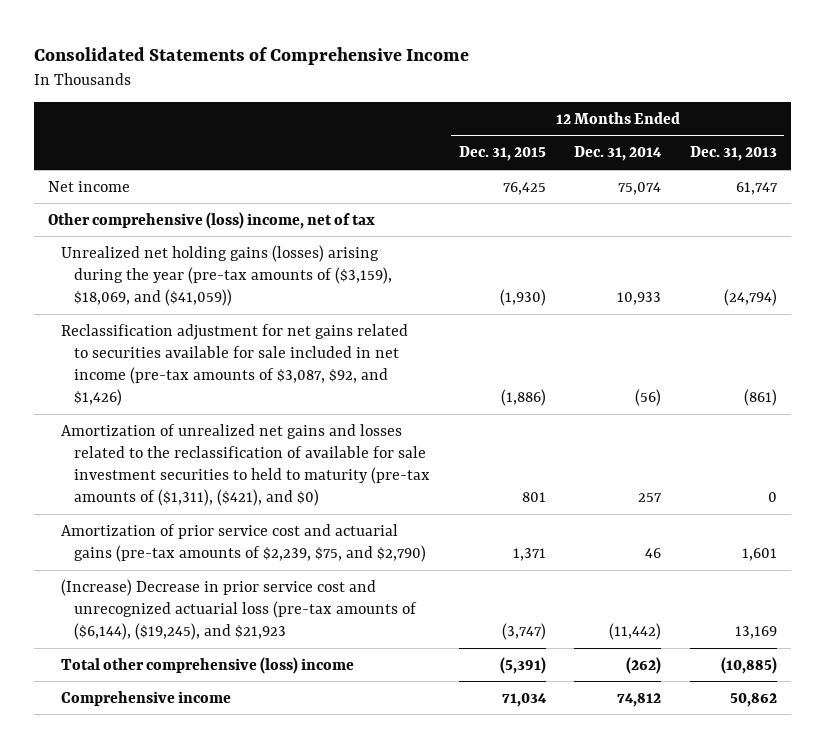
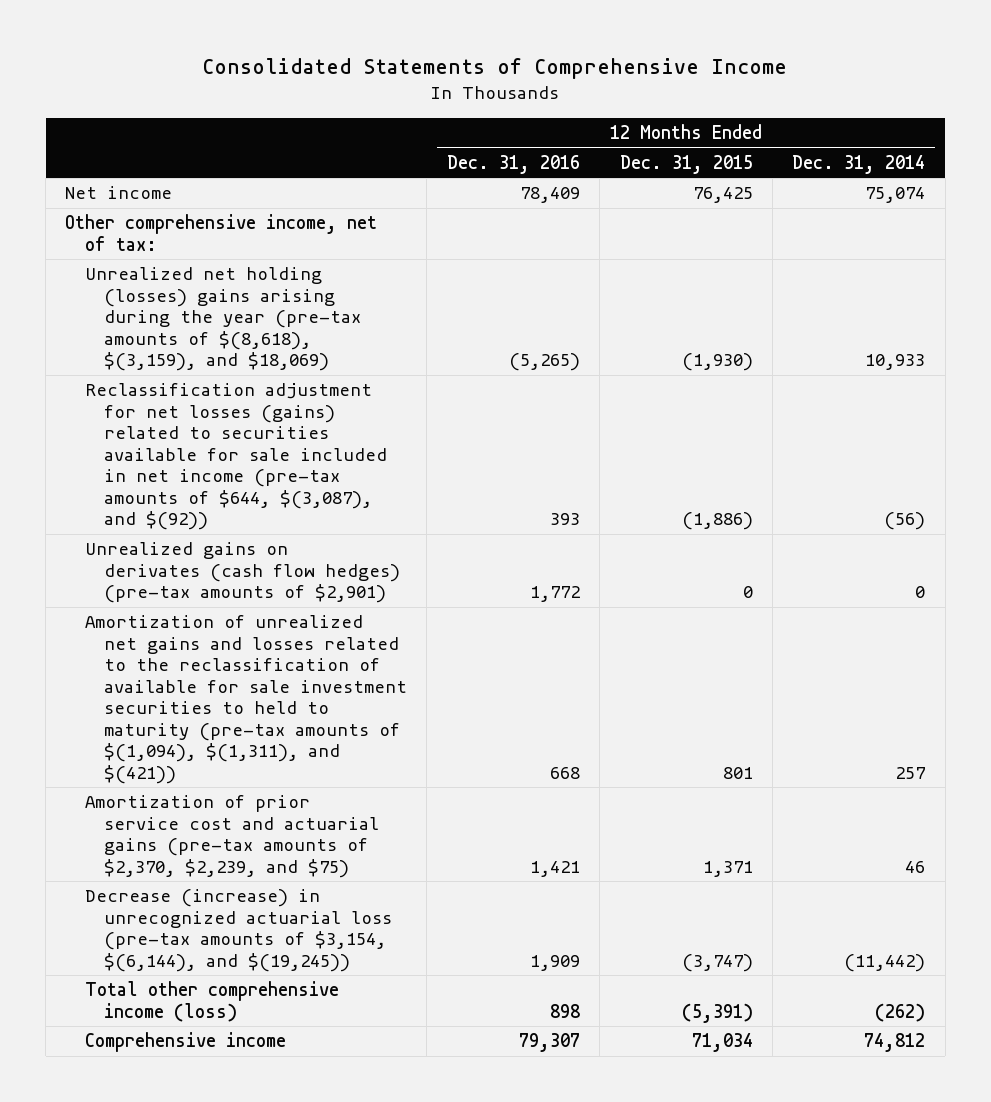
[689,146,777,162] Dec. 31, 2013 -> none
none -> [446,154,580,174] Dec. 31, 2016
[47,211,375,229] Other comprehensive (loss) income, net of tax -> [65,214,378,251] Other comprehensive income, net of tax:
[60,244,392,307] Unrealized net holding gains (losses) arising during the year (pre-tax amounts of ($3,159), $18,069, and ($41,059)) -> [84,267,361,372] Unrealized net holding (losses) gains arising during the year (pre-tax amounts of $(8,618), $(3,159), and $18,069)
[60,323,408,407] Reclassification adjustment for net gains related to securities available for sale included in net income (pre-tax amounts of $3,087, $92, and $1,426) -> [84,383,387,531] Reclassification adjustment for net losses (gains) related to securities available for sale included in net income (pre-tax amounts of $644, $(3,087), and $(92))
none -> [84,542,400,604] Unrealized gains on derivates (cash flow hedges) (pre-tax amounts of $2,901)
[60,423,430,507] Amortization of unrealized net gains and losses related to the reclassification of available for sale investment securities to held to maturity (pre-tax amounts of ($1,311), ($421), and $0) -> [84,615,407,784] Amortization of unrealized net gains and losses related to the reclassification of available for sale investment securities to held to maturity (pre-tax amounts of $(1,094), $(1,311), and $(421))
[60,523,426,562] Amortization of prior service cost and actuarial gains (pre-tax amounts of $2,239, $75, and $2,790) -> [84,795,379,878] Amortization of prior service cost and actuarial gains (pre-tax amounts of $2,370, $2,239, and $75)
[60,578,417,641] (Increase) Decrease in prior service cost and unrecognized actuarial loss (pre-tax amounts of ($6,144), ($19,245), and $21,923 -> [84,889,392,972] Decrease (increase) in unrecognized actuarial loss (pre-tax amounts of $3,154, $(6,144), and $(19,245))
[60,656,354,674] Total other comprehensive (loss) income -> [84,981,339,1022] Total other comprehensive income (loss)

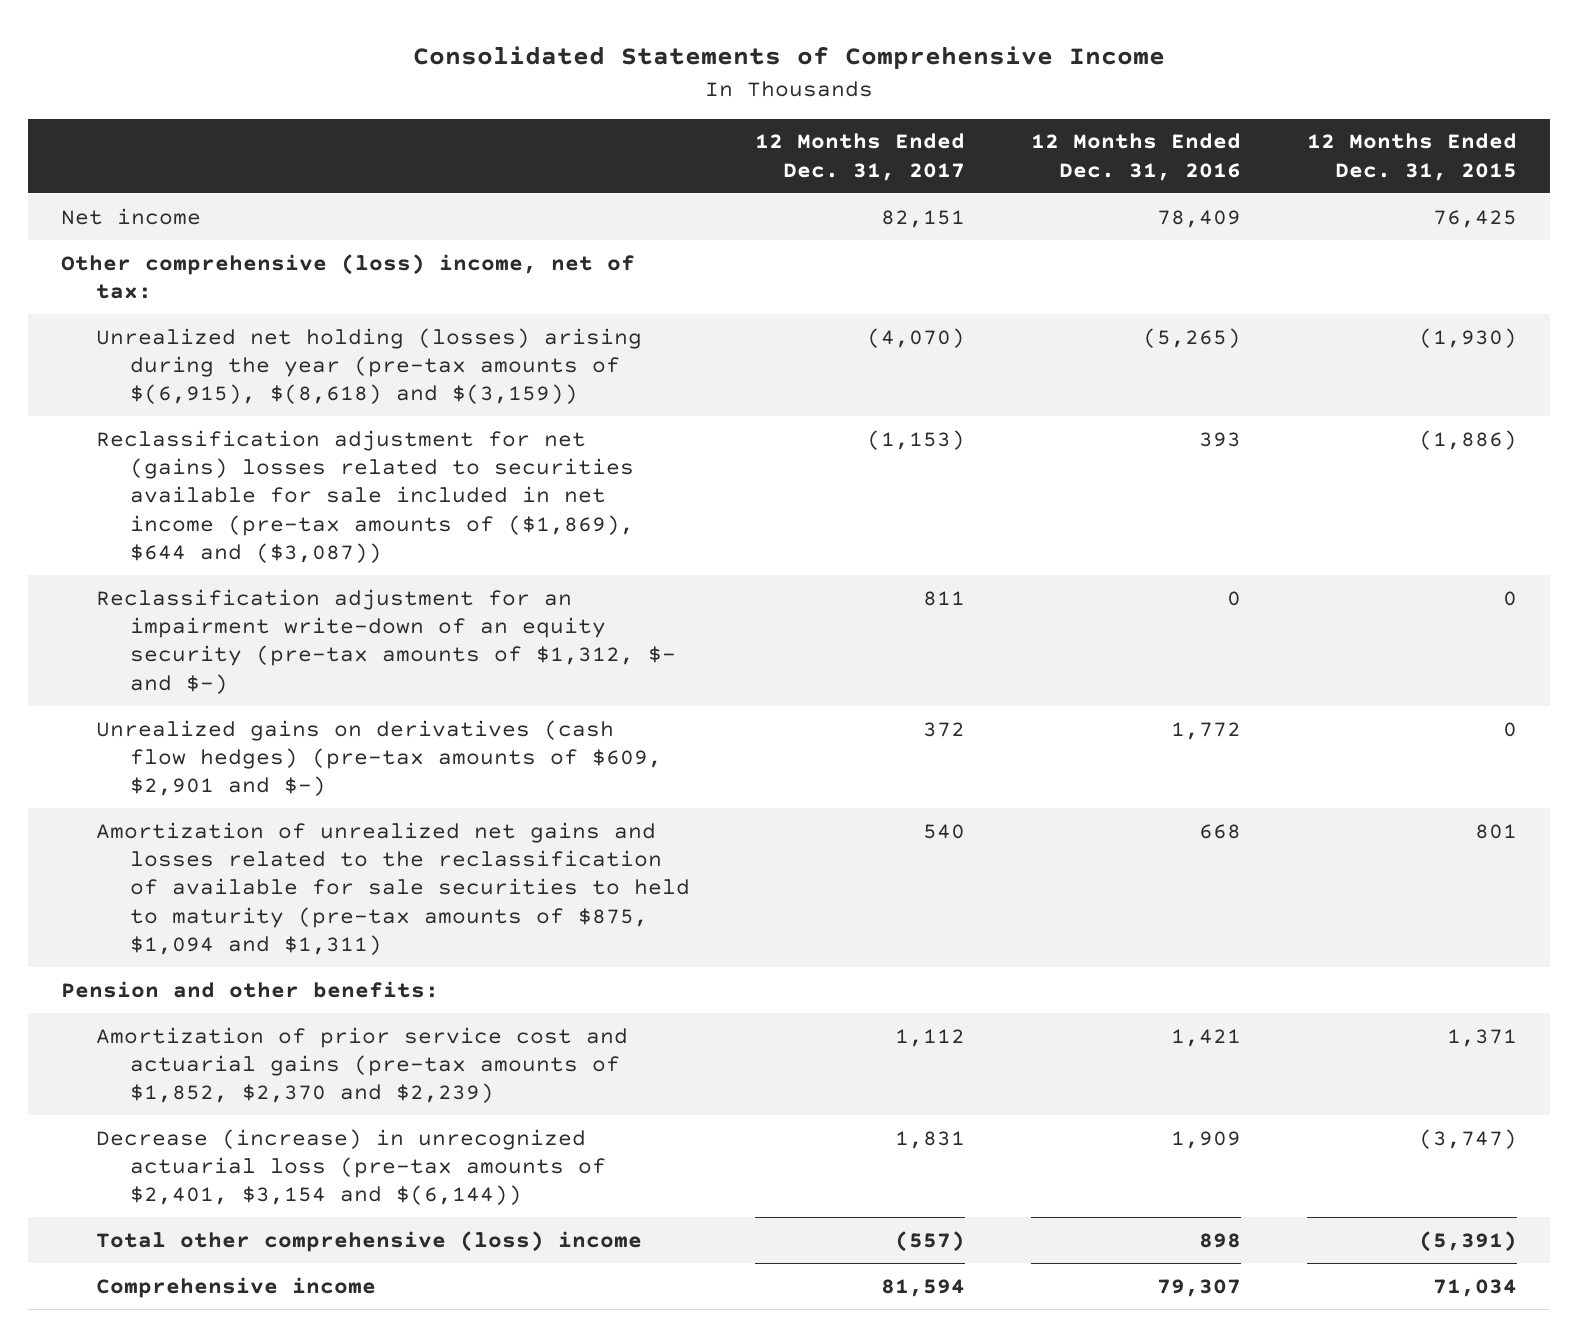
[792,154,926,174] Dec. 31, 2014 -> none
none -> [755,133,966,181] 12 Months Ended Dec. 31, 2017
[65,214,378,251] Other comprehensive income, net of tax: -> [61,253,636,300] Other comprehensive (loss) income, net of tax:
[84,267,361,372] Unrealized net holding (losses) gains arising during the year (pre-tax amounts of $(8,618), $(3,159), and $18,069) -> [95,327,642,405] Unrealized net holding (losses) arising during the year (pre-tax amounts of $(6,915), $(8,618) and $(3,159))
[84,383,387,531] Reclassification adjustment for net losses (gains) related to securities available for sale included in net income (pre-tax amounts of $644, $(3,087), and $(92)) -> [95,429,634,563] Reclassification adjustment for net (gains) losses related to securities available for sale included in net income (pre-tax amounts of ($1,869), $644 and ($3,087))
none -> [95,588,676,694] Reclassification adjustment for an impairment write-down of an equity security (pre-tax amounts of $1,312, $- and $-)
[84,542,400,604] Unrealized gains on derivates (cash flow hedges) (pre-tax amounts of $2,901) -> [95,719,662,797] Unrealized gains on derivatives (cash flow hedges) (pre-tax amounts of $609, $2,901 and $-)
[84,615,407,784] Amortization of unrealized net gains and losses related to the reclassification of available for sale investment securities to held to maturity (pre-tax amounts of $(1,094), $(1,311), and $(421)) -> [95,821,690,955] Amortization of unrealized net gains and losses related to the reclassification of available for sale securities to held to maturity (pre-tax amounts of $875, $1,094 and $1,311)
none -> [61,980,440,998] Pension and other benefits:
[84,795,379,878] Amortization of prior service cost and actuarial gains (pre-tax amounts of $2,370, $2,239, and $75) -> [95,1026,628,1104] Amortization of prior service cost and actuarial gains (pre-tax amounts of $1,852, $2,370 and $2,239)
[84,889,392,972] Decrease (increase) in unrecognized actuarial loss (pre-tax amounts of $3,154, $(6,144), and $(19,245)) -> [95,1128,606,1206] Decrease (increase) in unrecognized actuarial loss (pre-tax amounts of $2,401, $3,154 and $(6,144))
[84,981,339,1022] Total other comprehensive income (loss) -> [95,1230,642,1252] Total other comprehensive (loss) income

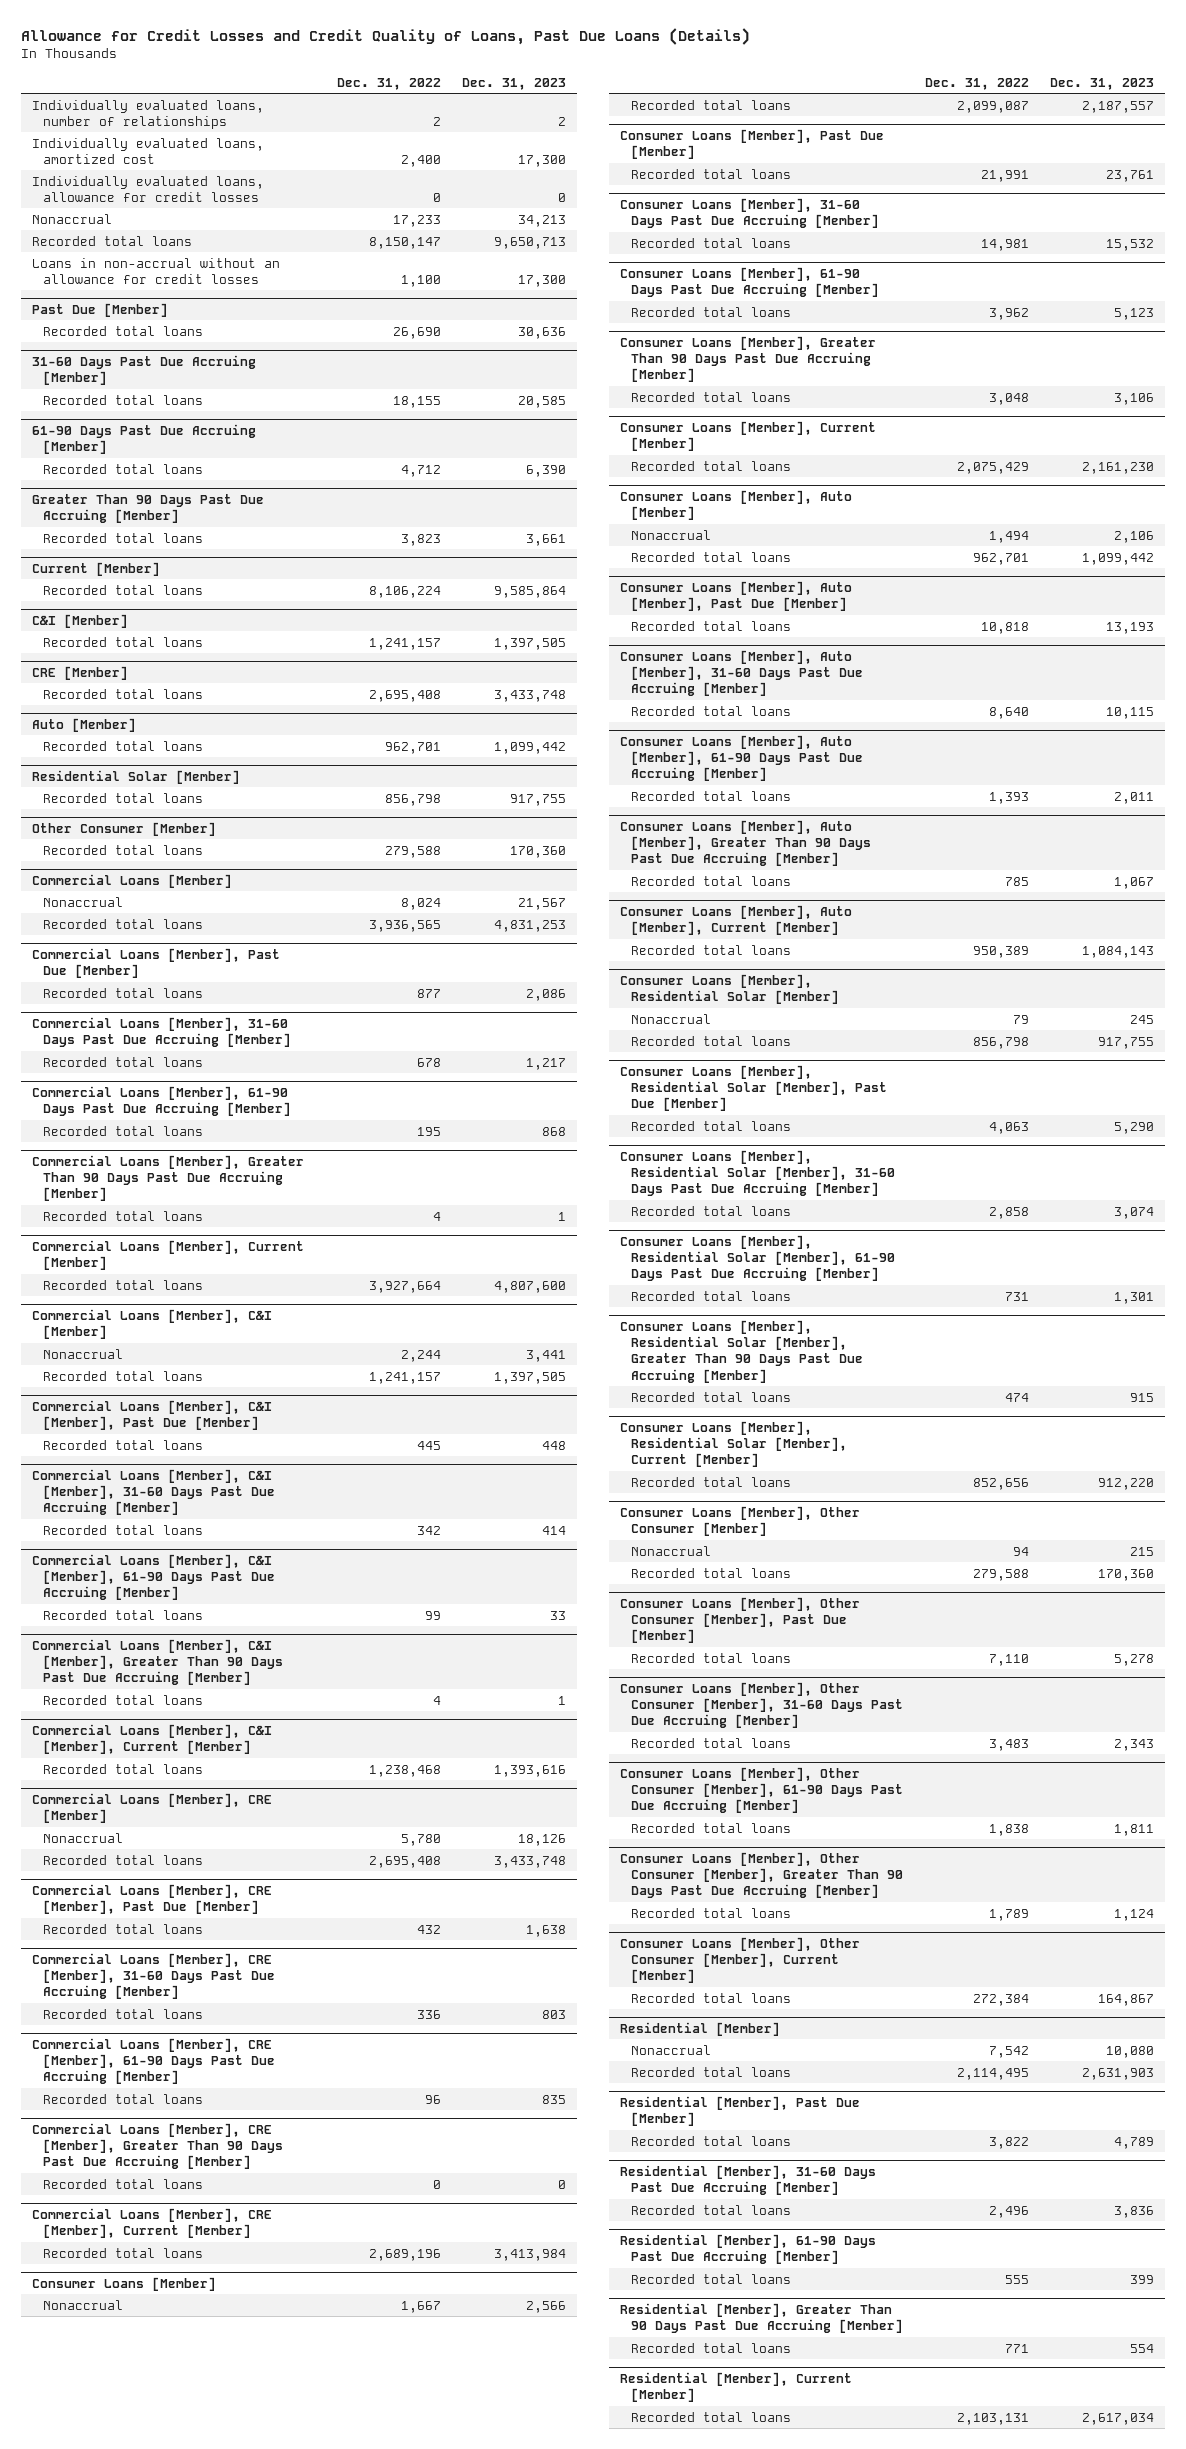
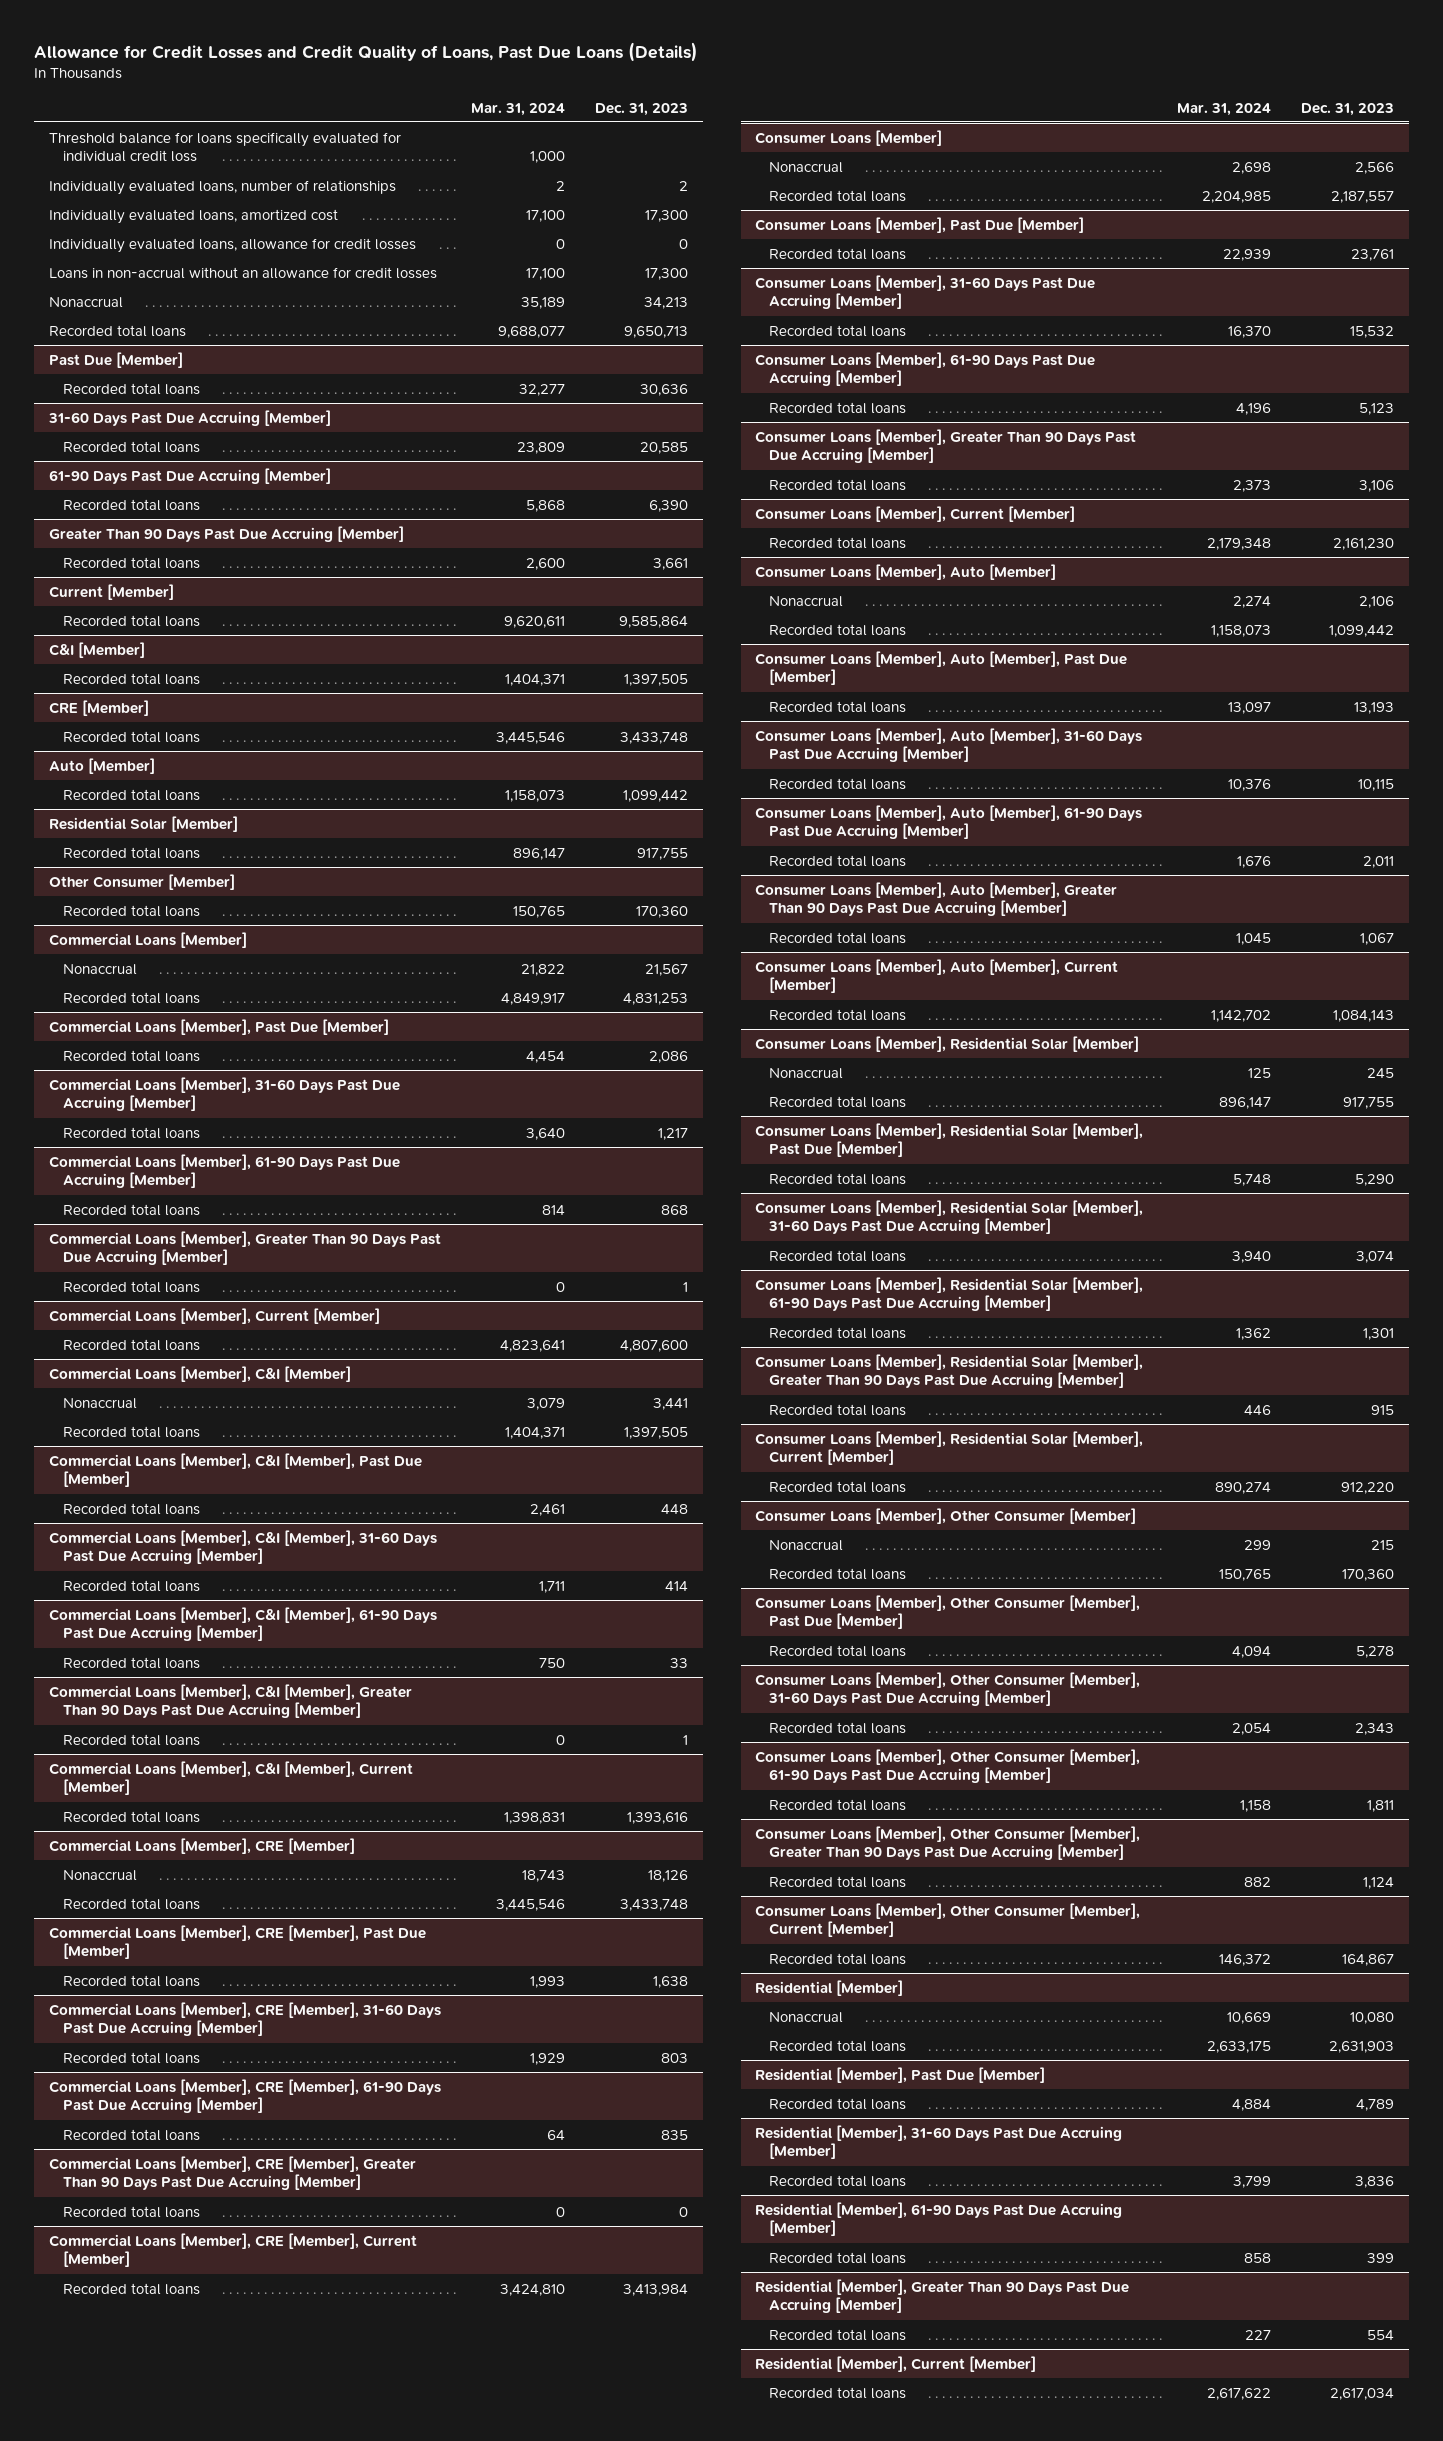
[336,77,441,90] Dec. 31, 2022 -> none
none -> [470,102,565,116] Mar. 31, 2024
none -> [49,131,402,163] Threshold balance for loans specifically evaluated for individual credit loss
[31,257,280,284] Loans in non-accrual without an allowance for credit losses -> [49,266,438,279] Loans in non-accrual without an allowance for credit losses

